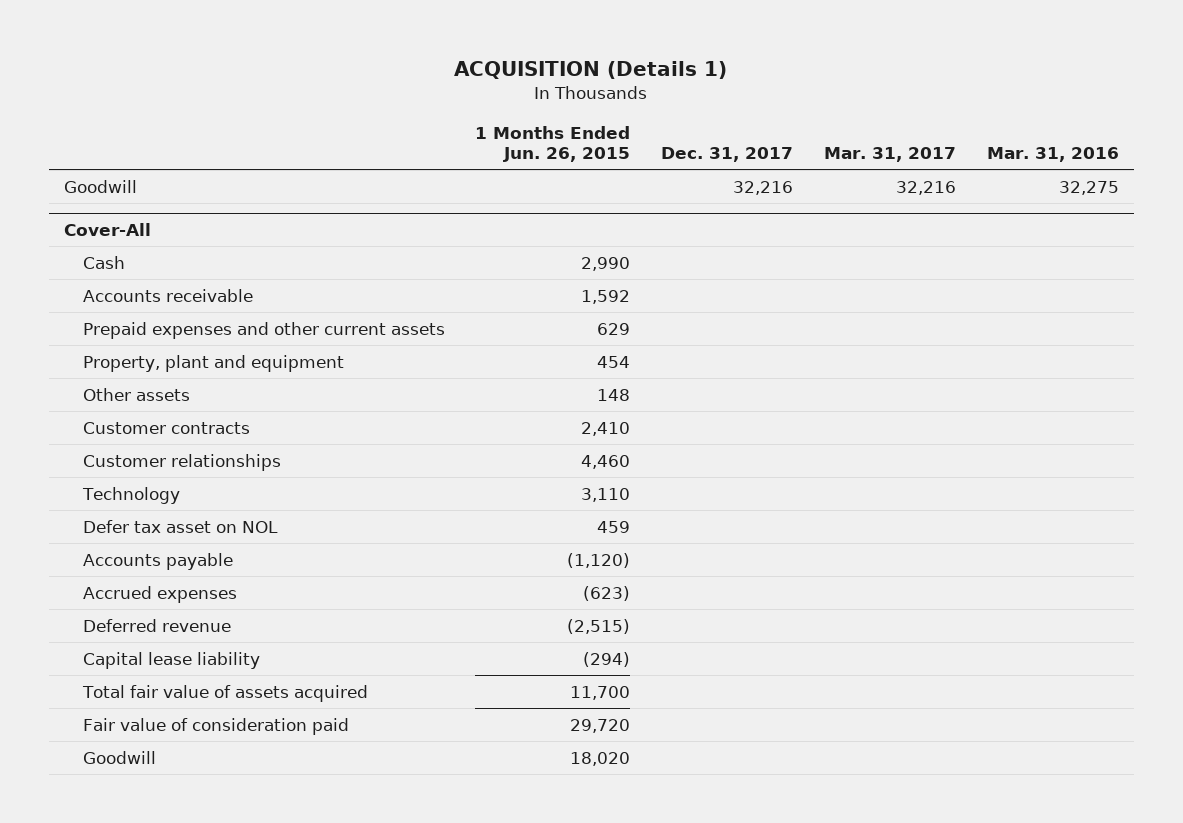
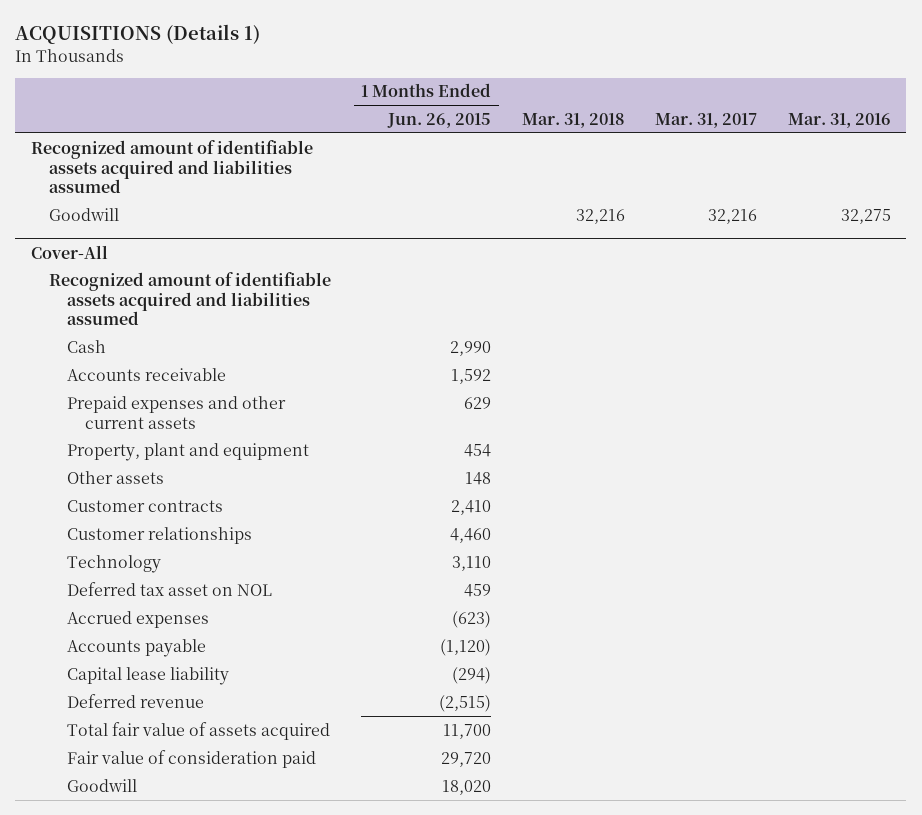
[454,60,728,79] ACQUISITION (Details 1) -> [15,24,261,45] ACQUISITIONS (Details 1)
[661,146,794,162] Dec. 31, 2017 -> none
none -> [521,112,625,128] Mar. 31, 2018
none -> [30,139,313,194] Recognized amount of identifiable assets acquired and liabilities assumed
none -> [48,271,331,326] Recognized amount of identifiable assets acquired and liabilities assumed
[82,519,278,533] Defer tax asset on NOL -> [67,581,273,596] Deferred tax asset on NOL
[82,552,233,570] Accounts payable -> [67,638,207,657] Accounts payable
[82,618,231,632] Deferred revenue -> [67,693,205,708] Deferred revenue

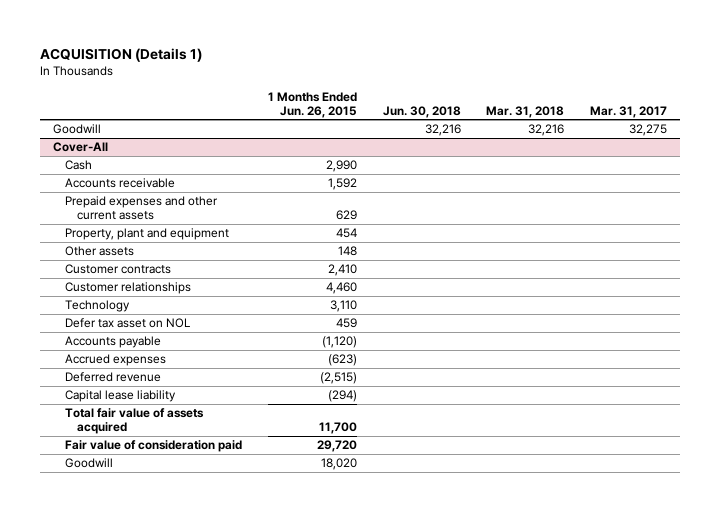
[15,24,261,45] ACQUISITIONS (Details 1) -> [40,48,203,63] ACQUISITION (Details 1)
[787,112,891,128] Mar. 31, 2016 -> none
none -> [382,105,461,118] Jun. 30, 2018
[30,139,313,194] Recognized amount of identifiable assets acquired and liabilities assumed -> none
[708,208,758,224] 32,216 -> [629,124,668,137] 32,275
[48,271,331,326] Recognized amount of identifiable assets acquired and liabilities assumed -> none
[67,581,273,596] Deferred tax asset on NOL -> [65,318,191,329] Defer tax asset on NOL
[67,610,210,628] Accrued expenses -> [65,354,167,367] Accrued expenses
[67,666,230,685] Capital lease liability -> [65,390,177,403] Capital lease liability

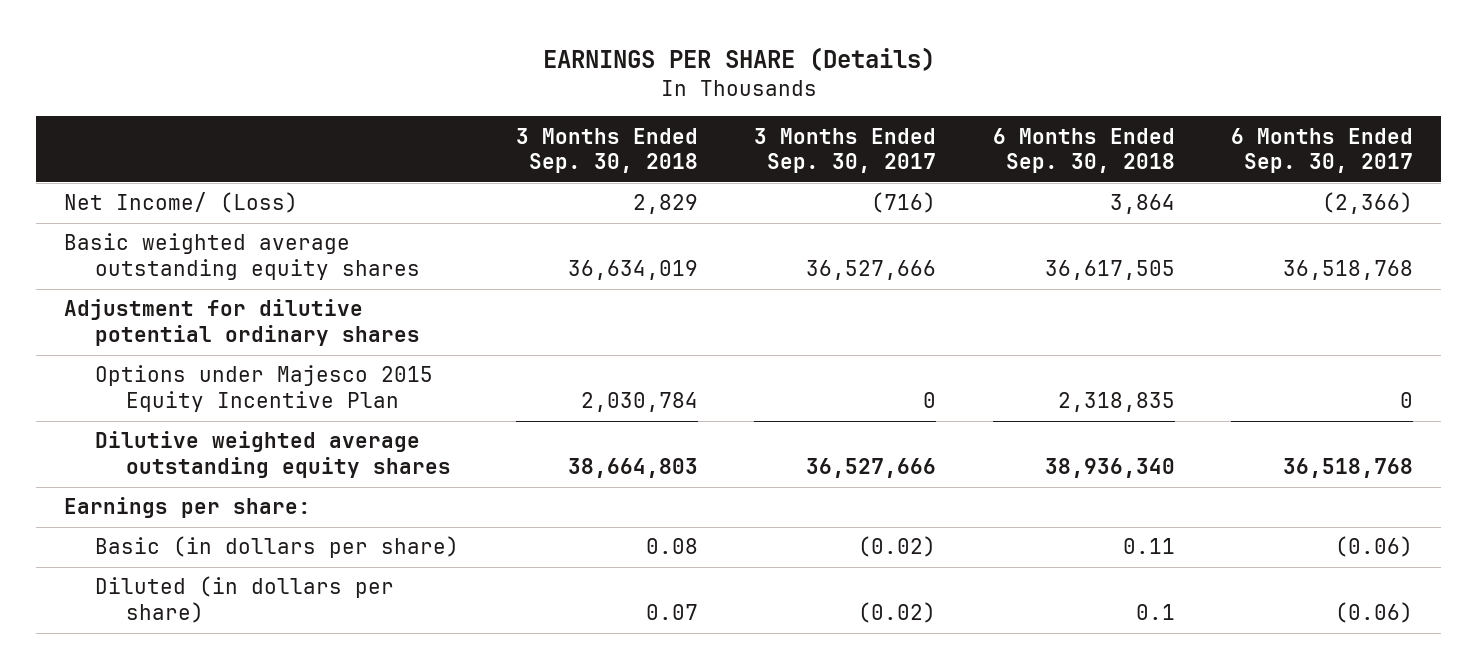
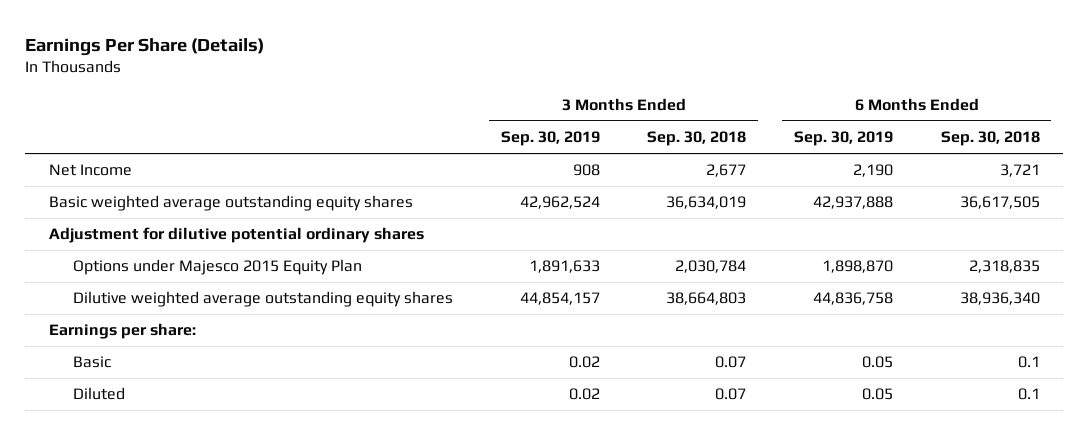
[542,46,935,71] EARNINGS PER SHARE (Details) -> [25,37,265,56] Earnings Per Share (Details)
[754,127,937,174] 3 Months Ended Sep. 30, 2017 -> none
[1231,127,1414,174] 6 Months Ended Sep. 30, 2017 -> none
none -> [500,131,600,147] Sep. 30, 2019
none -> [793,131,893,147] Sep. 30, 2019
[64,192,299,214] Net Income/ (Loss) -> [49,164,133,177] Net Income
[632,194,698,215] 2,829 -> [706,164,747,178] 2,677
[1109,194,1175,215] 3,864 -> [999,164,1040,178] 3,721
[95,365,434,413] Options under Majesco 2015 Equity Incentive Plan -> [73,259,363,276] Options under Majesco 2015 Equity Plan
[95,536,460,559] Basic (in dollars per share) -> [73,356,112,369] Basic
[645,538,698,555] 0.08 -> [715,356,747,369] 0.07
[1122,538,1175,555] 0.11 -> [1017,356,1040,369] 0.1
[95,576,395,624] Diluted (in dollars per share) -> [73,387,126,401] Diluted

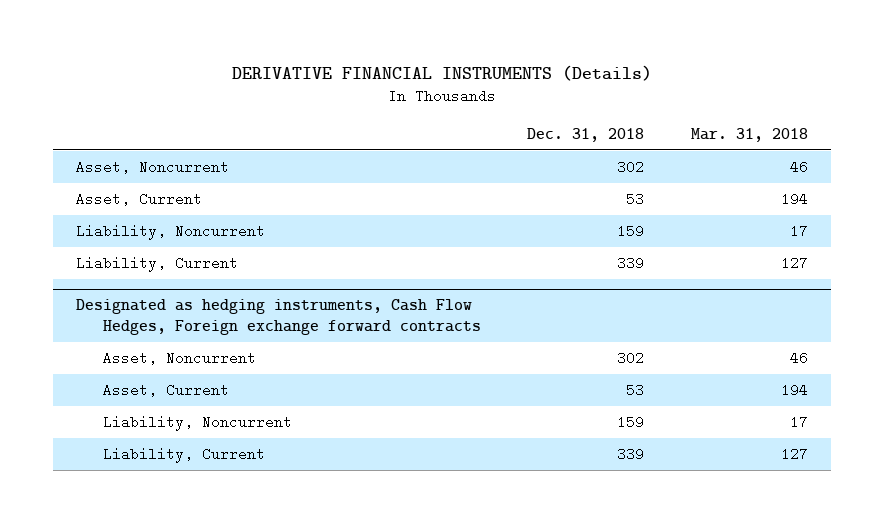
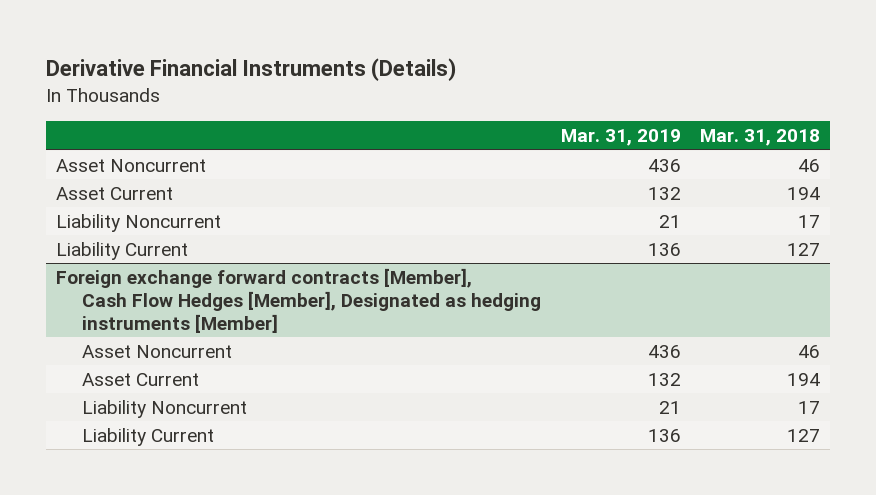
[231,64,652,81] DERIVATIVE FINANCIAL INSTRUMENTS (Details) -> [46,57,457,81] Derivative Financial Instruments (Details)
[527,127,645,142] Dec. 31, 2018 -> none
none -> [560,129,681,147] Mar. 31, 2019
[76,159,230,174] Asset, Noncurrent -> [55,159,206,173] Asset Noncurrent
[76,191,203,206] Asset, Current -> [55,187,173,201] Asset Current
[76,223,266,240] Liability, Noncurrent -> [55,214,221,233] Liability Noncurrent
[76,255,239,272] Liability, Current -> [55,242,188,261] Liability Current
[76,299,481,336] Designated as hedging instruments, Cash Flow Hedges, Foreign exchange forward contracts -> [55,268,542,333] Foreign exchange forward contracts [Member], Cash Flow Hedges [Member], Designated as hedging instruments [Member]
[102,350,256,365] Asset, Noncurrent -> [82,345,233,359] Asset Noncurrent
[102,382,229,397] Asset, Current -> [82,373,200,387] Asset Current
[102,414,292,431] Liability, Noncurrent -> [82,400,248,419] Liability Noncurrent
[102,446,265,463] Liability, Current -> [82,428,215,447] Liability Current

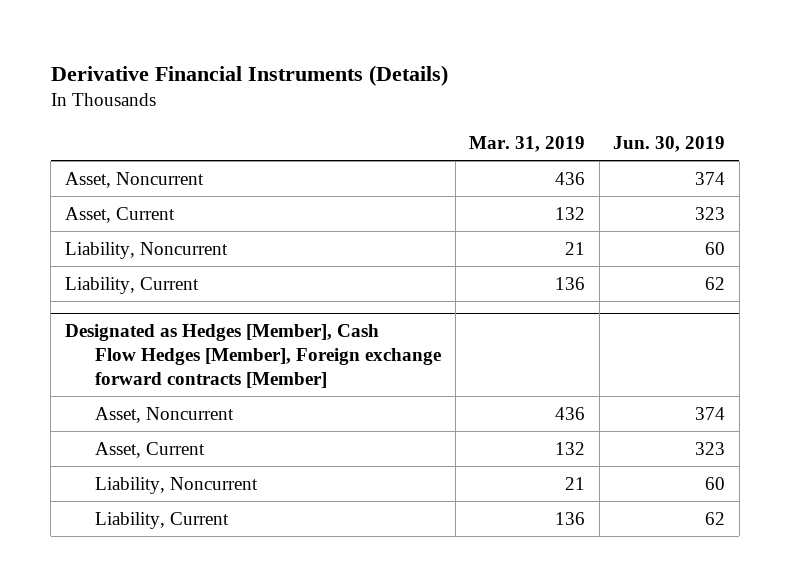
[700,129,821,147] Mar. 31, 2018 -> none
none -> [613,136,726,153] Jun. 30, 2019
[55,159,206,173] Asset Noncurrent -> [65,171,205,188] Asset, Noncurrent
[55,187,173,201] Asset Current -> [65,206,176,223] Asset, Current
[55,214,221,233] Liability Noncurrent -> [65,241,229,259] Liability, Noncurrent
[55,242,188,261] Liability Current -> [65,276,200,294] Liability, Current
[55,268,542,333] Foreign exchange forward contracts [Member], Cash Flow Hedges [Member], Designated as hedging instruments [Member] -> [65,323,441,388] Designated as Hedges [Member], Cash Flow Hedges [Member], Foreign exchange forward contracts [Member]
[82,345,233,359] Asset Noncurrent -> [94,406,234,423] Asset, Noncurrent
[82,373,200,387] Asset Current -> [94,441,205,458] Asset, Current
[82,400,248,419] Liability Noncurrent -> [94,476,258,494] Liability, Noncurrent
[82,428,215,447] Liability Current -> [94,511,229,529] Liability, Current

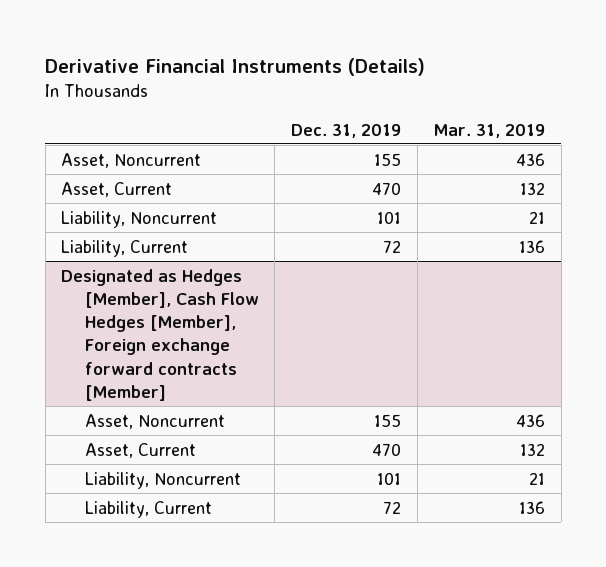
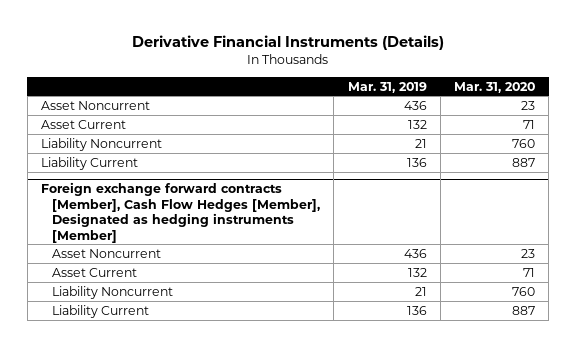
[290,123,401,138] Dec. 31, 2019 -> none
none -> [453,81,535,93] Mar. 31, 2020
[61,152,202,168] Asset, Noncurrent -> [40,100,150,110] Asset Noncurrent
[61,181,173,197] Asset, Current -> [40,119,126,129] Asset Current
[61,210,218,228] Liability, Noncurrent -> [40,137,162,151] Liability Noncurrent
[61,239,189,257] Liability, Current -> [40,156,138,170] Liability Current
[61,268,259,401] Designated as Hedges [Member], Cash Flow Hedges [Member], Foreign exchange forward contracts [Member] -> [40,182,321,243] Foreign exchange forward contracts [Member], Cash Flow Hedges [Member], Designated as hedging instruments [Member]
[84,413,225,429] Asset, Noncurrent -> [52,248,162,258] Asset Noncurrent
[84,442,196,458] Asset, Current -> [52,267,138,277] Asset Current
[84,471,241,489] Liability, Noncurrent -> [52,285,174,299] Liability Noncurrent
[84,500,212,518] Liability, Current -> [52,304,150,318] Liability Current

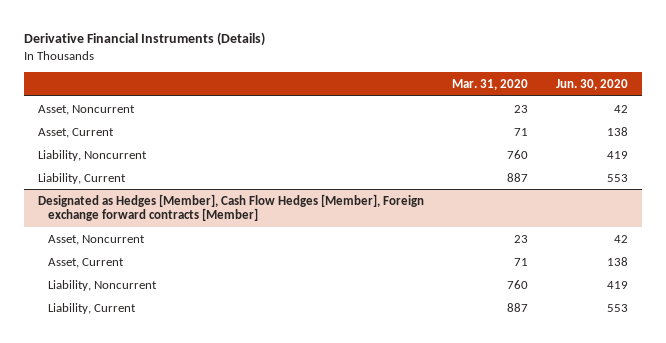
[347,81,427,93] Mar. 31, 2019 -> none
none -> [555,79,628,91] Jun. 30, 2020
[40,100,150,110] Asset Noncurrent -> [38,104,136,115] Asset, Noncurrent
[40,119,126,129] Asset Current -> [38,127,115,138] Asset, Current
[40,137,162,151] Liability Noncurrent -> [38,149,148,161] Liability, Noncurrent
[40,156,138,170] Liability Current -> [38,172,127,184] Liability, Current
[40,182,321,243] Foreign exchange forward contracts [Member], Cash Flow Hedges [Member], Designated as hedging instruments [Member] -> [38,193,425,222] Designated as Hedges [Member], Cash Flow Hedges [Member], Foreign exchange forward contracts [Member]
[52,248,162,258] Asset Noncurrent -> [47,234,145,245] Asset, Noncurrent
[52,267,138,277] Asset Current -> [47,257,124,268] Asset, Current
[52,285,174,299] Liability Noncurrent -> [47,279,157,291] Liability, Noncurrent
[52,304,150,318] Liability Current -> [47,302,136,314] Liability, Current

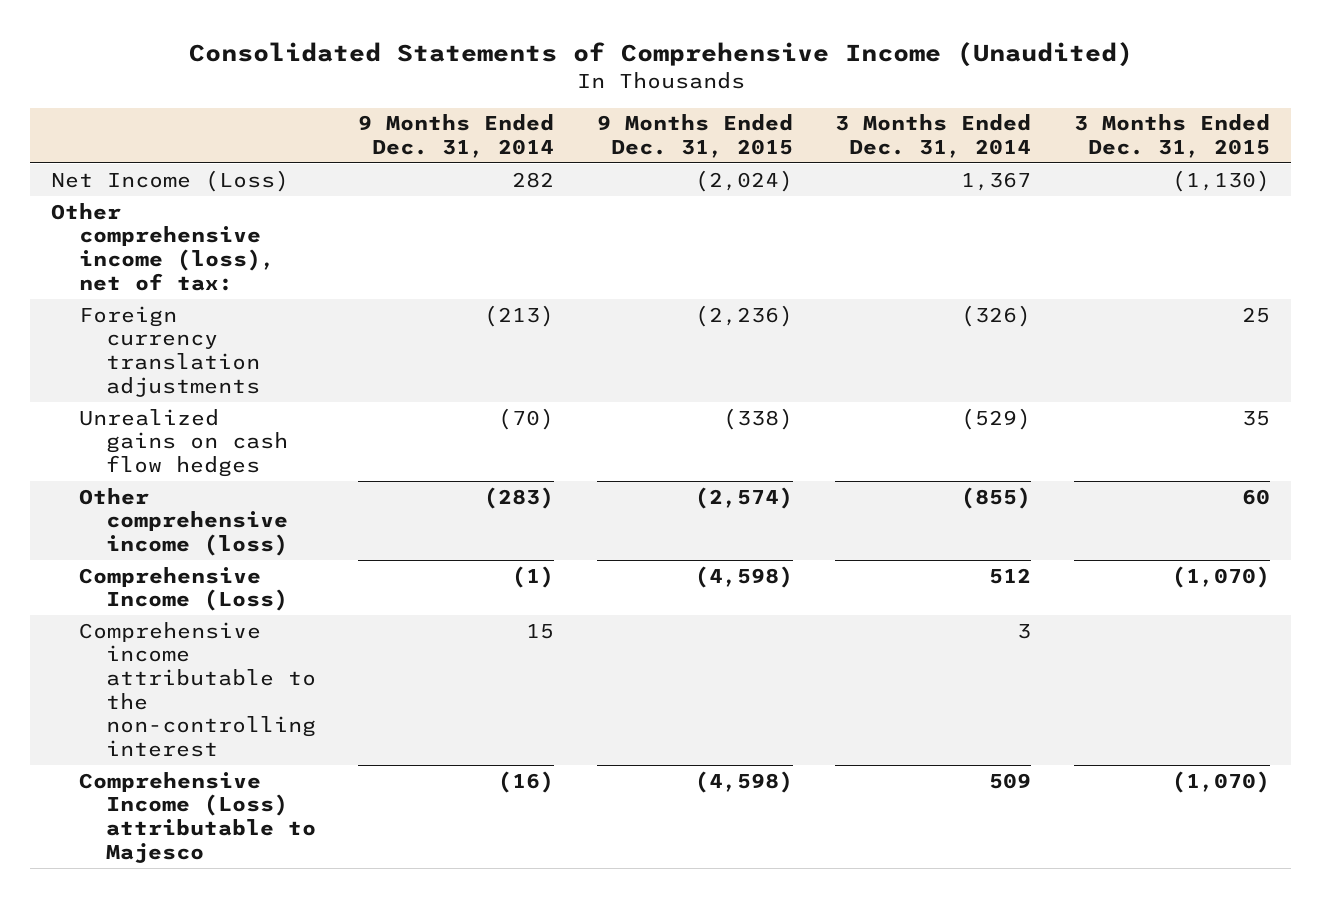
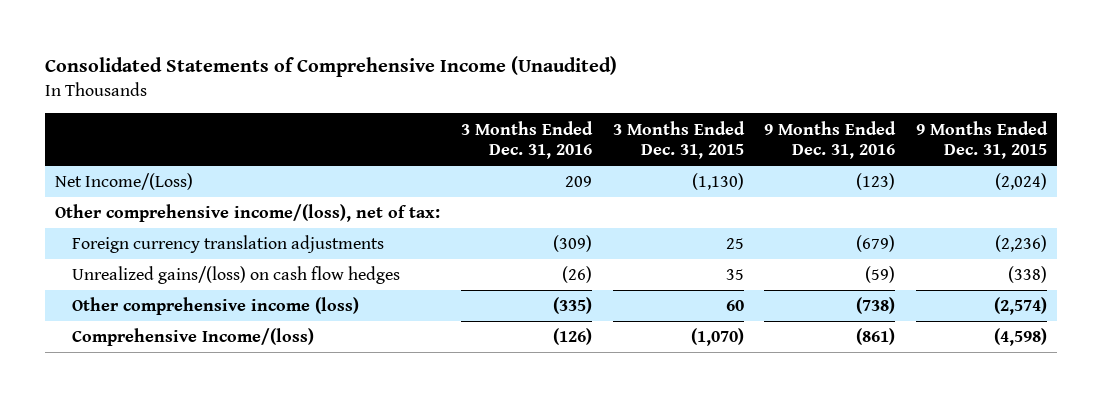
[358,114,555,159] 9 Months Ended Dec. 31, 2014 -> none
[835,114,1032,159] 3 Months Ended Dec. 31, 2014 -> none
none -> [460,120,593,160] 3 Months Ended Dec. 31, 2016
none -> [764,120,897,160] 9 Months Ended Dec. 31, 2016
[51,169,290,192] Net Income (Loss) -> [55,173,194,191] Net Income/(Loss)
[51,202,275,291] Other comprehensive income (loss), net of tax: -> [55,204,441,223] Other comprehensive income/(loss), net of tax:
[78,408,288,478] Unrealized gains on cash flow hedges -> [71,266,400,285] Unrealized gains/(loss) on cash flow hedges
[78,621,316,757] Comprehensive income attributable to the non-controlling interest -> none
[78,771,316,863] Comprehensive Income (Loss) attributable to Majesco -> none
[78,566,288,612] Comprehensive Income (Loss) -> [71,328,314,347] Comprehensive Income/(loss)

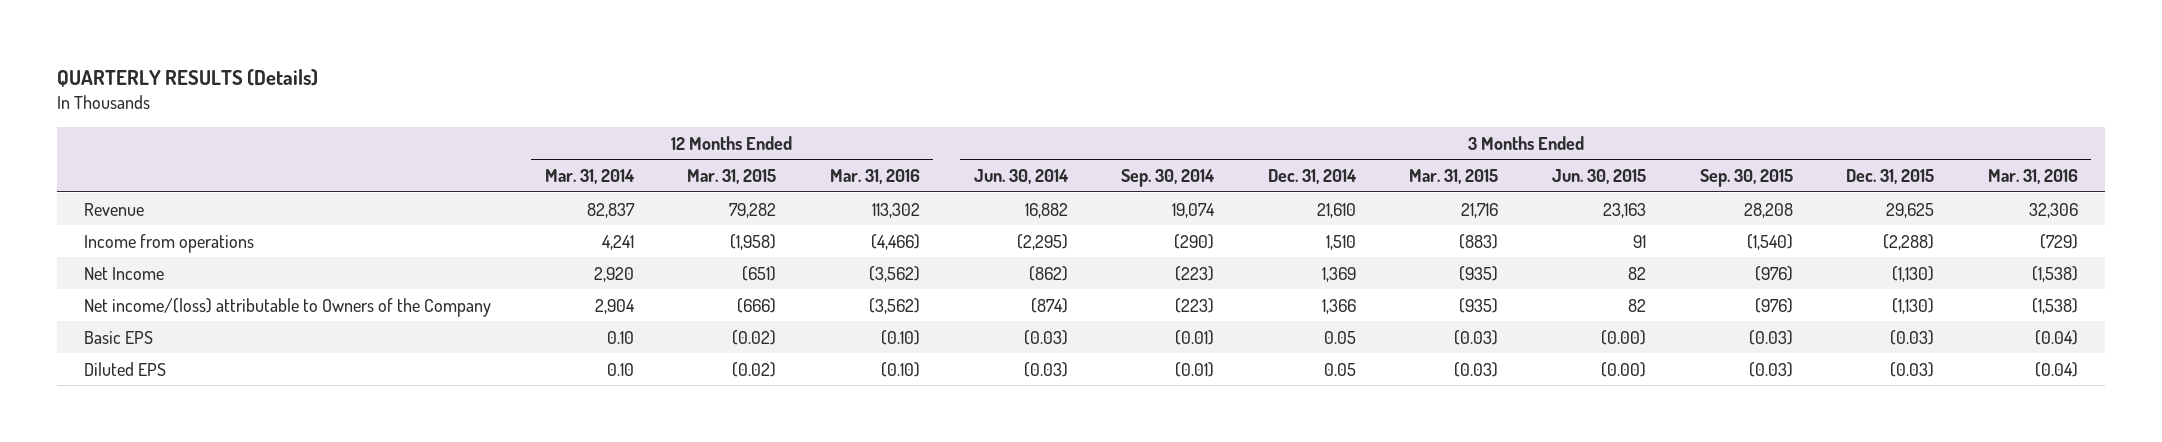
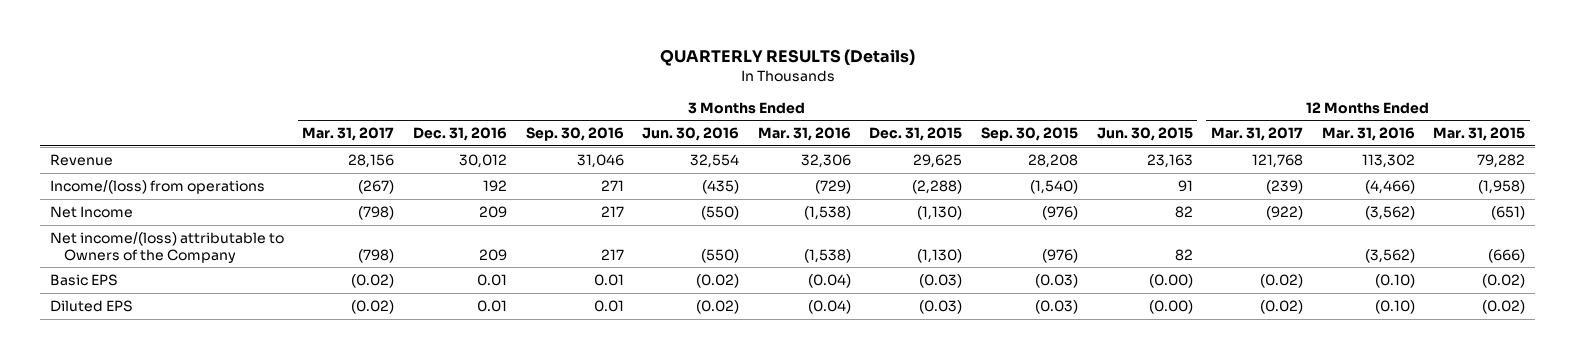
[544,169,635,185] Mar. 31, 2014 -> none
[973,169,1069,185] Jun. 30, 2014 -> none
[1121,169,1216,188] Sep. 30, 2014 -> none
[1267,169,1357,185] Dec. 31, 2014 -> none
[1409,169,1499,185] Mar. 31, 2015 -> none
none -> [302,127,395,142] Mar. 31, 2017
none -> [412,127,507,142] Dec. 31, 2016
none -> [525,127,624,142] Sep. 30, 2016
none -> [642,127,740,142] Jun. 30, 2016
none -> [1211,127,1304,142] Mar. 31, 2017
[84,233,255,253] Income from operations -> [49,179,265,194] Income/(loss) from operations

